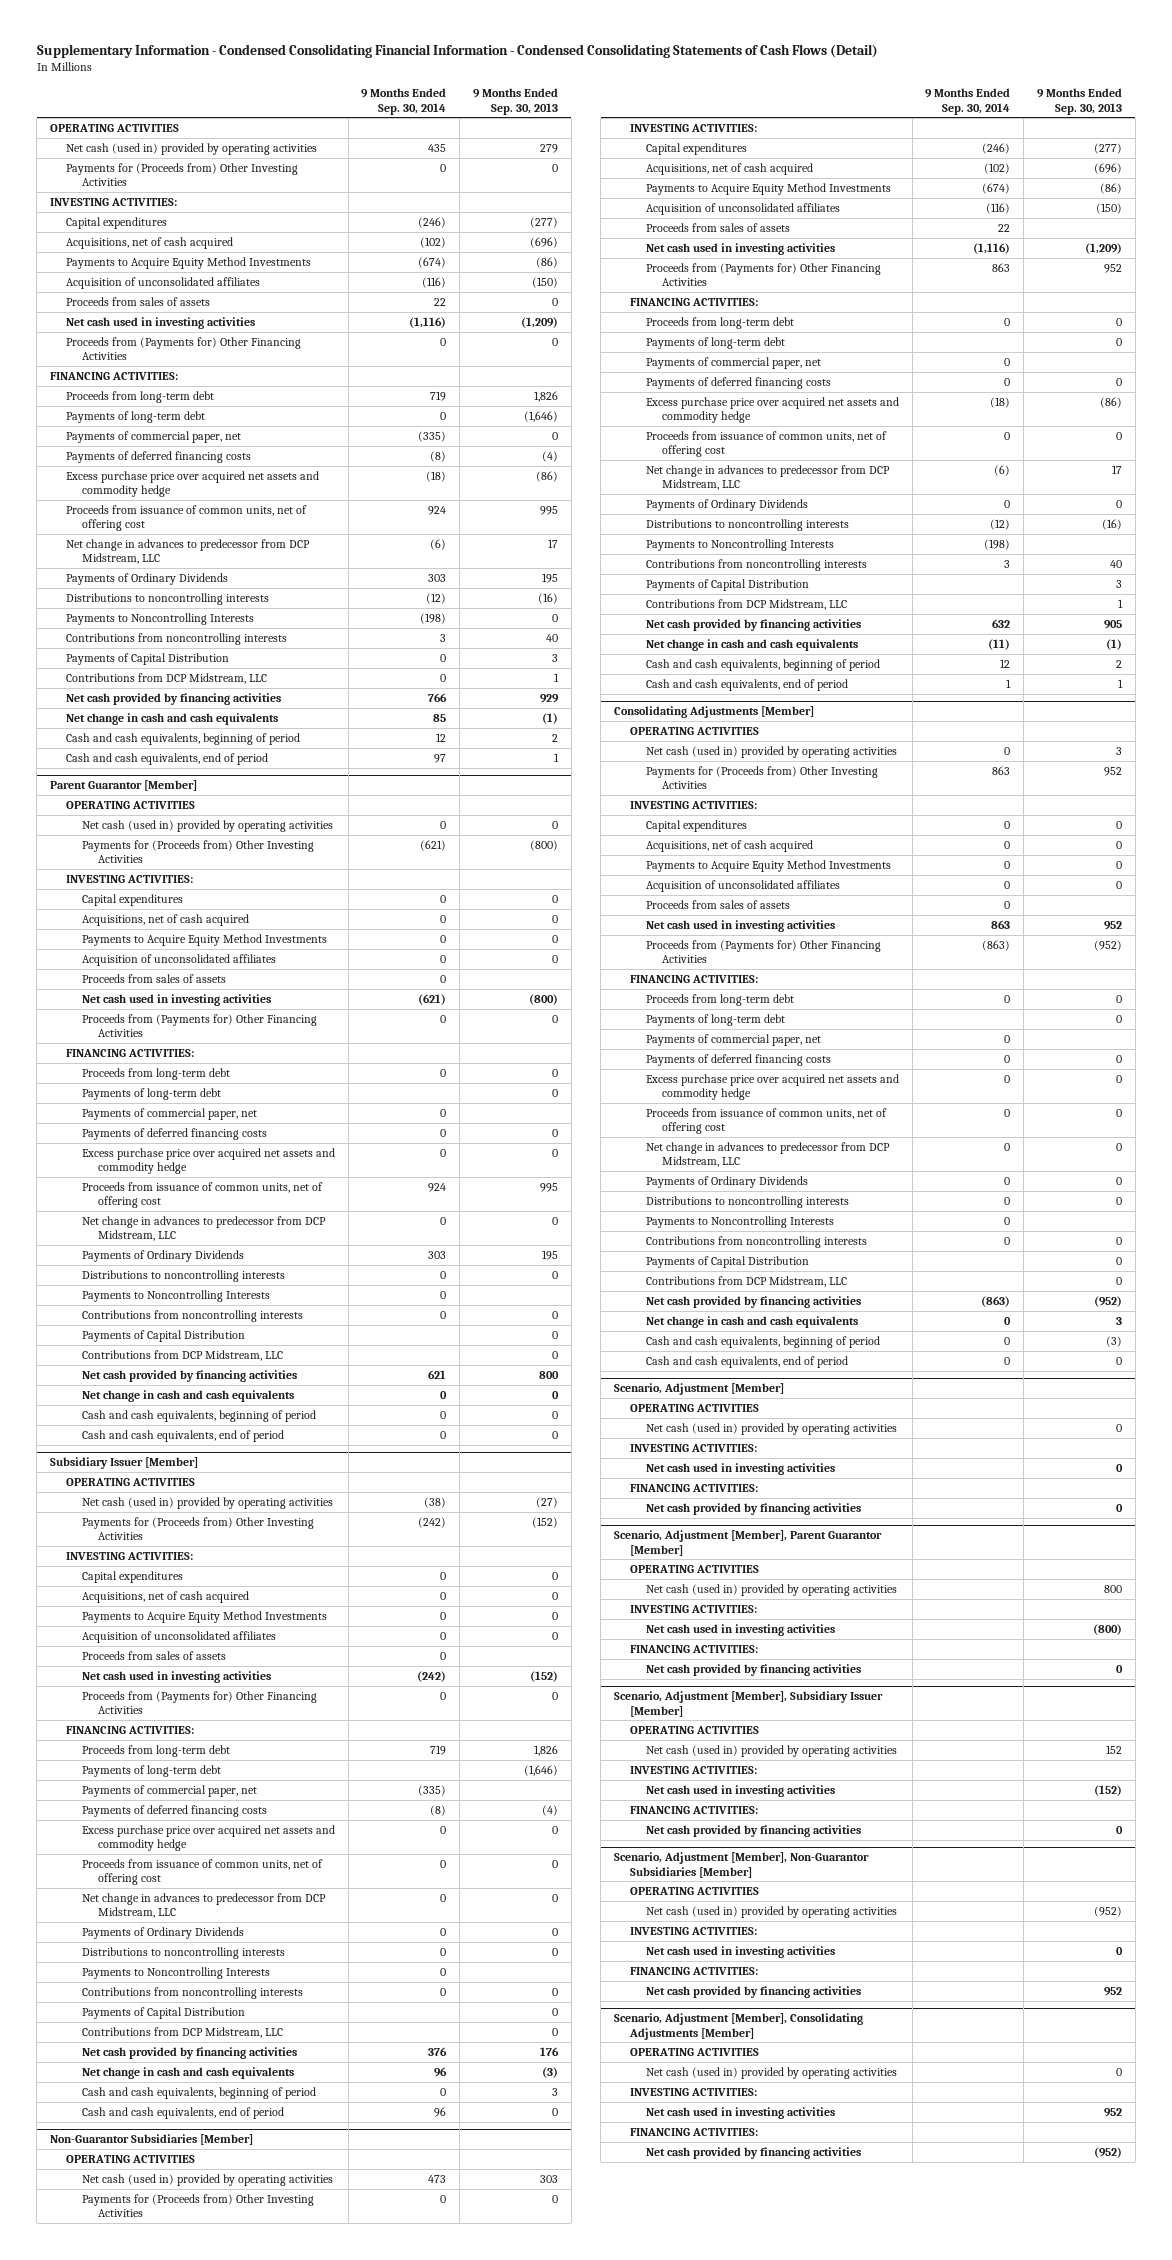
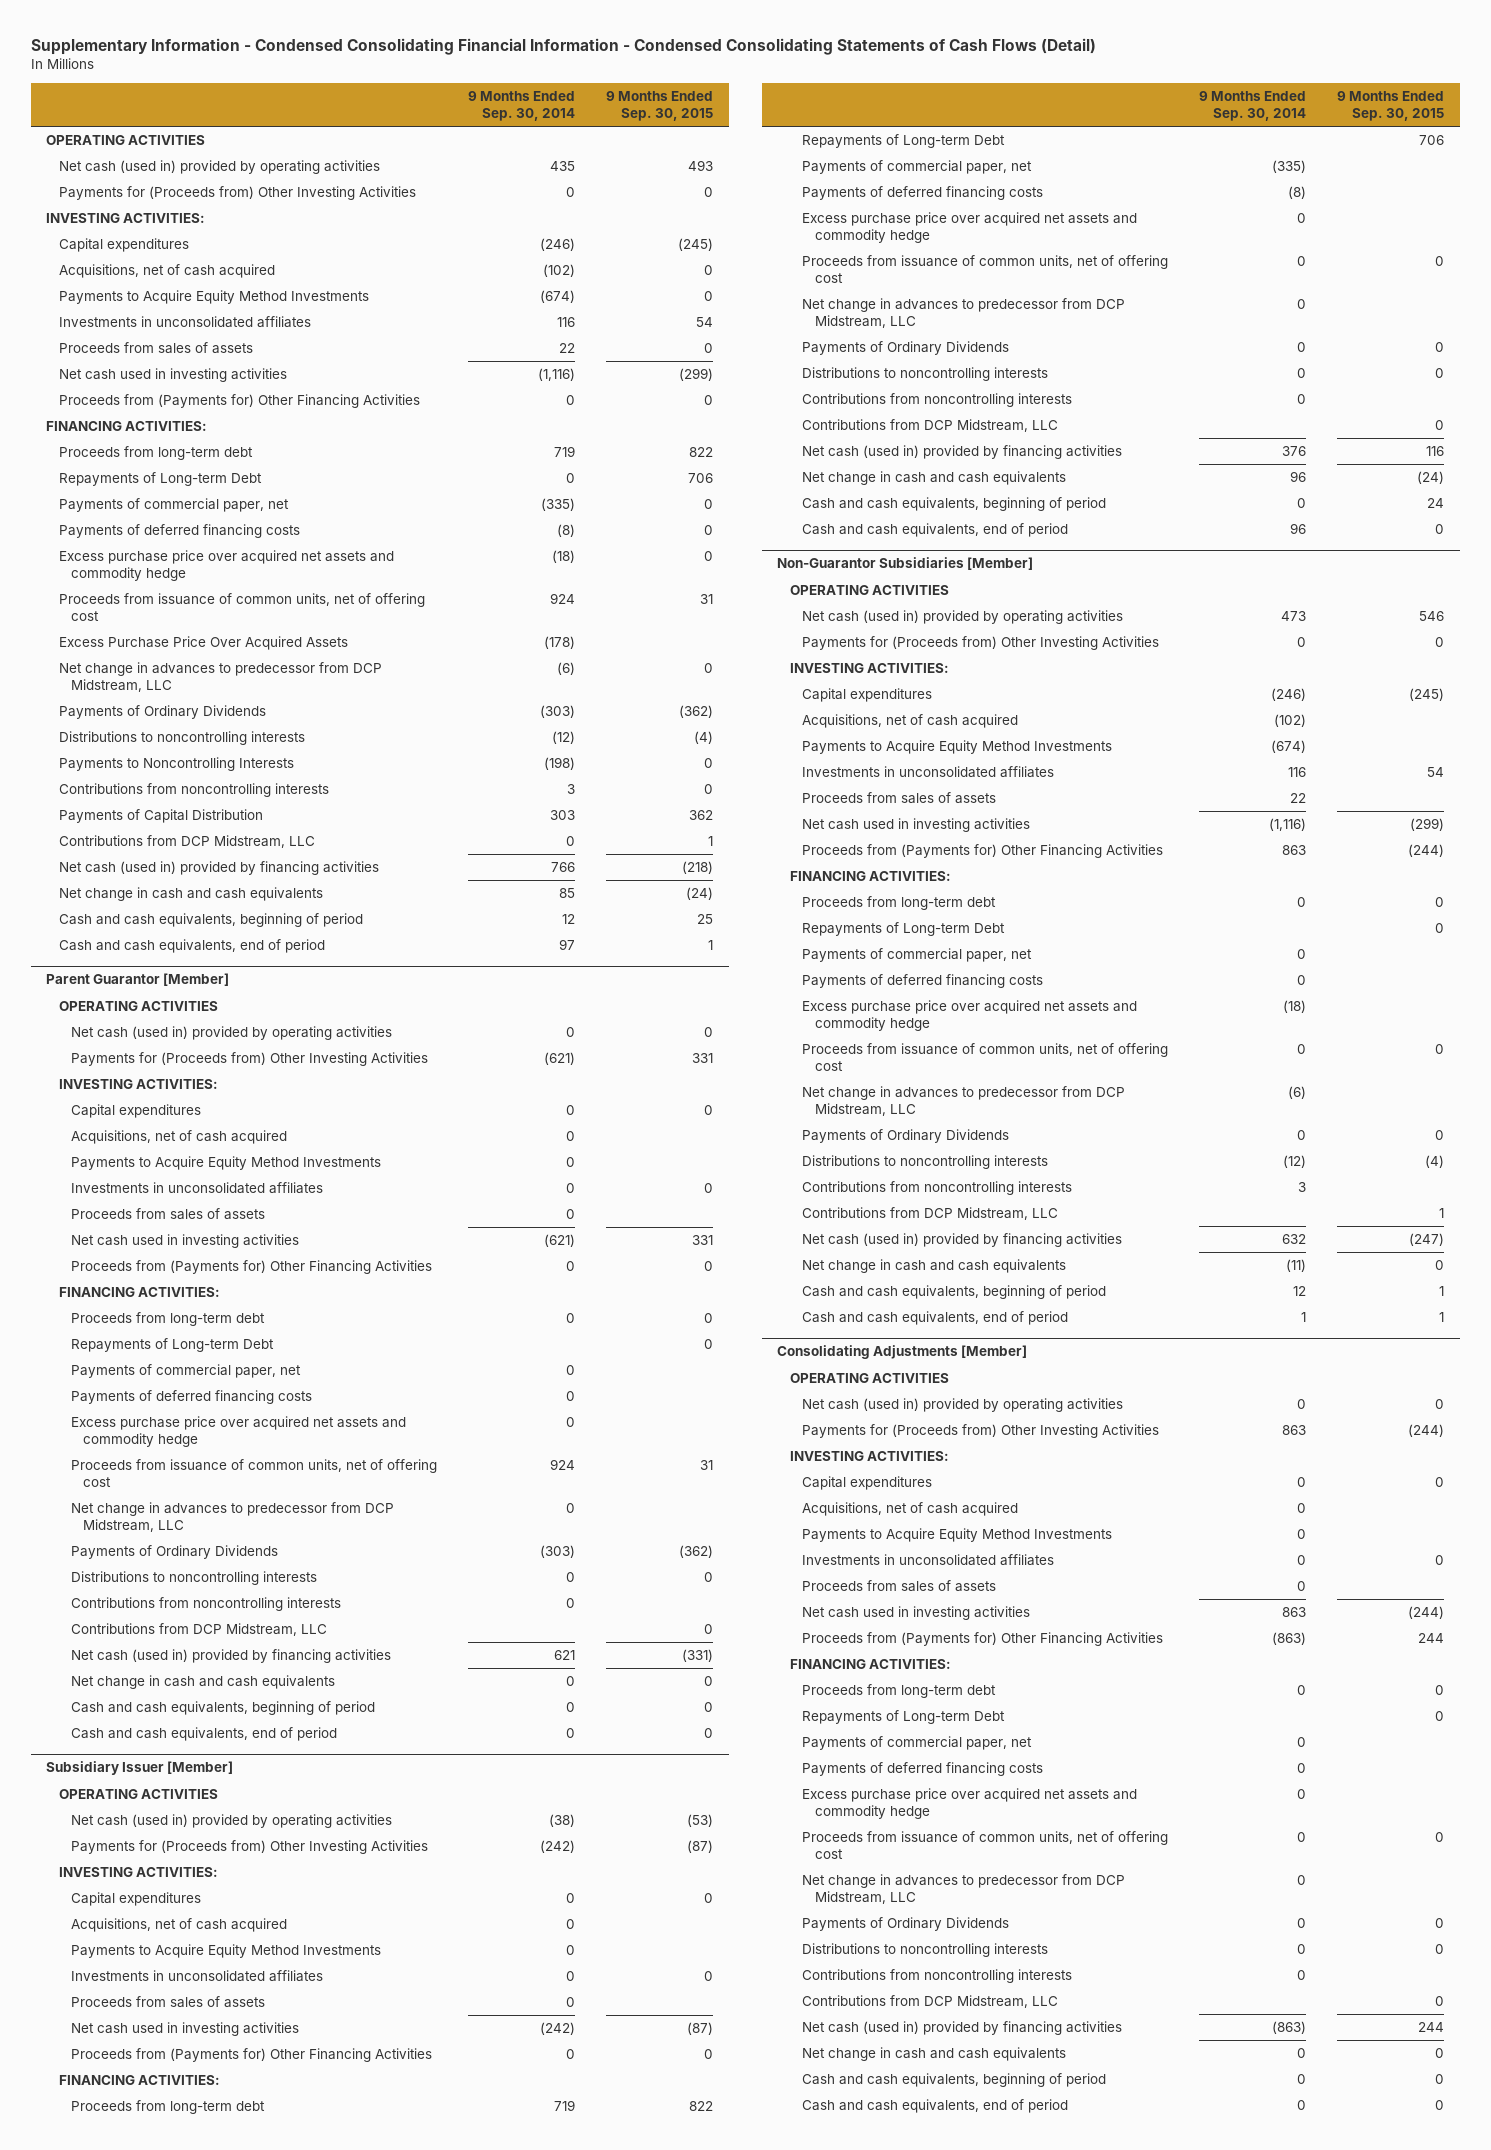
[472,88,558,115] 9 Months Ended Sep. 30, 2013 -> none
none -> [606,90,714,121] 9 Months Ended Sep. 30, 2015
[66,276,261,289] Acquisition of unconsolidated affiliates -> none
none -> [58,316,311,329] Investments in unconsolidated affiliates
[66,410,206,423] Payments of long-term debt -> [58,472,262,487] Repayments of Long-term Debt
none -> [58,636,348,651] Excess Purchase Price Over Acquired Assets
[428,573,447,582] 303 -> [540,705,576,719] (303)
[440,653,447,662] 0 -> [550,810,576,821] 303
[66,692,282,705] Net cash provided by financing activities -> [58,861,379,876] Net cash (used in) provided by financing activities
[81,953,276,966] Acquisition of unconsolidated affiliates -> none
none -> [71,1182,324,1195] Investments in unconsolidated affiliates
[81,1087,221,1100] Payments of long-term debt -> [71,1338,275,1353] Repayments of Long-term Debt
[428,1250,447,1259] 303 -> [540,1545,576,1559] (303)
[81,1289,270,1302] Payments to Noncontrolling Interests -> none
[81,1329,245,1342] Payments of Capital Distribution -> none
[81,1369,297,1382] Net cash provided by financing activities -> [71,1649,392,1664] Net cash (used in) provided by financing activities
[81,1630,276,1643] Acquisition of unconsolidated affiliates -> none
none -> [71,1970,324,1983] Investments in unconsolidated affiliates
[81,1764,221,1777] Payments of long-term debt -> [802,134,1006,149] Repayments of Long-term Debt
[81,1966,270,1979] Payments to Noncontrolling Interests -> none
[81,2006,245,2019] Payments of Capital Distribution -> none
[81,2046,297,2059] Net cash provided by financing activities -> [802,445,1123,460] Net cash (used in) provided by financing activities
[645,202,840,215] Acquisition of unconsolidated affiliates -> none
none -> [802,766,1055,779] Investments in unconsolidated affiliates
[645,336,785,349] Payments of long-term debt -> [802,922,1006,937] Repayments of Long-term Debt
[645,538,834,551] Payments to Noncontrolling Interests -> none
[645,578,809,591] Payments of Capital Distribution -> none
[645,618,861,631] Net cash provided by financing activities -> [802,1233,1123,1248] Net cash (used in) provided by financing activities
[645,879,840,892] Acquisition of unconsolidated affiliates -> none
none -> [802,1554,1055,1567] Investments in unconsolidated affiliates
[645,1013,785,1026] Payments of long-term debt -> [802,1710,1006,1725] Repayments of Long-term Debt
[645,1215,834,1228] Payments to Noncontrolling Interests -> none
[645,1255,809,1268] Payments of Capital Distribution -> none
[645,1295,861,1308] Net cash provided by financing activities -> [802,2021,1123,2036] Net cash (used in) provided by financing activities
[614,1383,785,1396] Scenario, Adjustment [Member] -> none
[629,1403,759,1412] OPERATING ACTIVITIES -> none
[645,1422,897,1435] Net cash (used in) provided by operating activities -> none
[629,1443,757,1452] INVESTING ACTIVITIES: -> none
[645,1462,835,1475] Net cash used in investing activities -> none
[629,1483,758,1492] FINANCING ACTIVITIES: -> none
[645,1502,861,1515] Net cash provided by financing activities -> none
[614,1530,883,1556] Scenario, Adjustment [Member], Parent Guarantor [Member] -> none
[629,1564,759,1573] OPERATING ACTIVITIES -> none
[645,1583,897,1596] Net cash (used in) provided by operating activities -> none
[629,1604,757,1613] INVESTING ACTIVITIES: -> none
[645,1623,835,1636] Net cash used in investing activities -> none
[629,1644,758,1653] FINANCING ACTIVITIES: -> none
[645,1663,861,1676] Net cash provided by financing activities -> none
[614,1691,884,1717] Scenario, Adjustment [Member], Subsidiary Issuer [Member] -> none
[629,1725,759,1734] OPERATING ACTIVITIES -> none
[645,1744,897,1757] Net cash (used in) provided by operating activities -> none
[629,1765,757,1774] INVESTING ACTIVITIES: -> none
[645,1784,835,1797] Net cash used in investing activities -> none
[629,1805,758,1814] FINANCING ACTIVITIES: -> none
[645,1824,861,1837] Net cash provided by financing activities -> none
[614,1852,870,1878] Scenario, Adjustment [Member], Non-Guarantor Subsidiaries [Member] -> none
[629,1886,759,1895] OPERATING ACTIVITIES -> none
[645,1905,897,1918] Net cash (used in) provided by operating activities -> none
[629,1926,757,1935] INVESTING ACTIVITIES: -> none
[645,1945,835,1958] Net cash used in investing activities -> none
[629,1966,758,1975] FINANCING ACTIVITIES: -> none
[645,1985,861,1998] Net cash provided by financing activities -> none
[614,2013,864,2040] Scenario, Adjustment [Member], Consolidating Adjustments [Member] -> none
[629,2047,759,2056] OPERATING ACTIVITIES -> none
[645,2066,897,2079] Net cash (used in) provided by operating activities -> none
[629,2087,757,2096] INVESTING ACTIVITIES: -> none
[645,2106,835,2119] Net cash used in investing activities -> none
[629,2127,758,2136] FINANCING ACTIVITIES: -> none
[645,2146,861,2159] Net cash provided by financing activities -> none

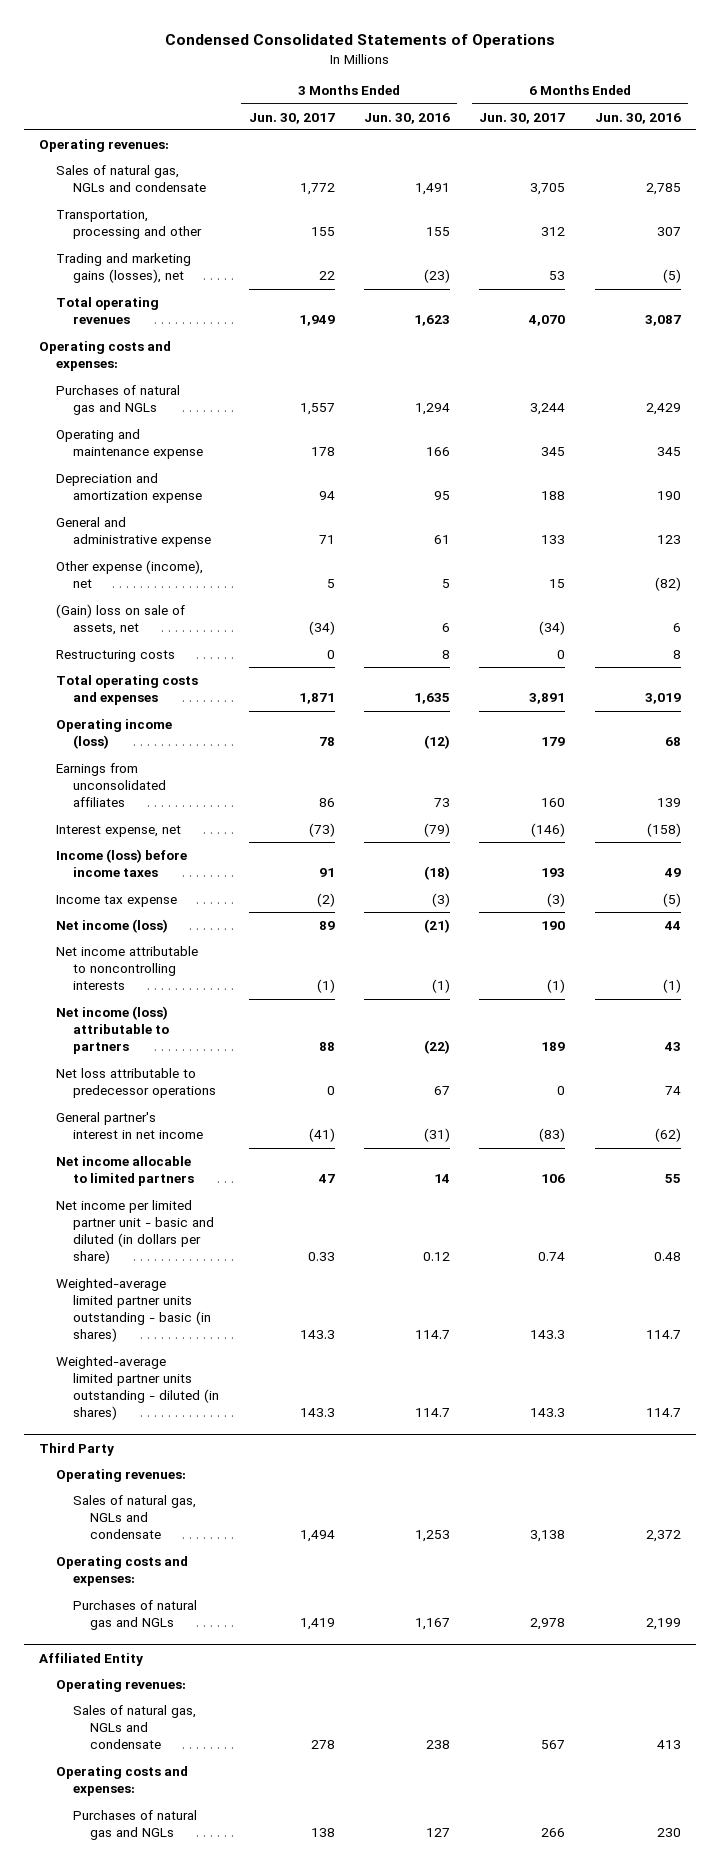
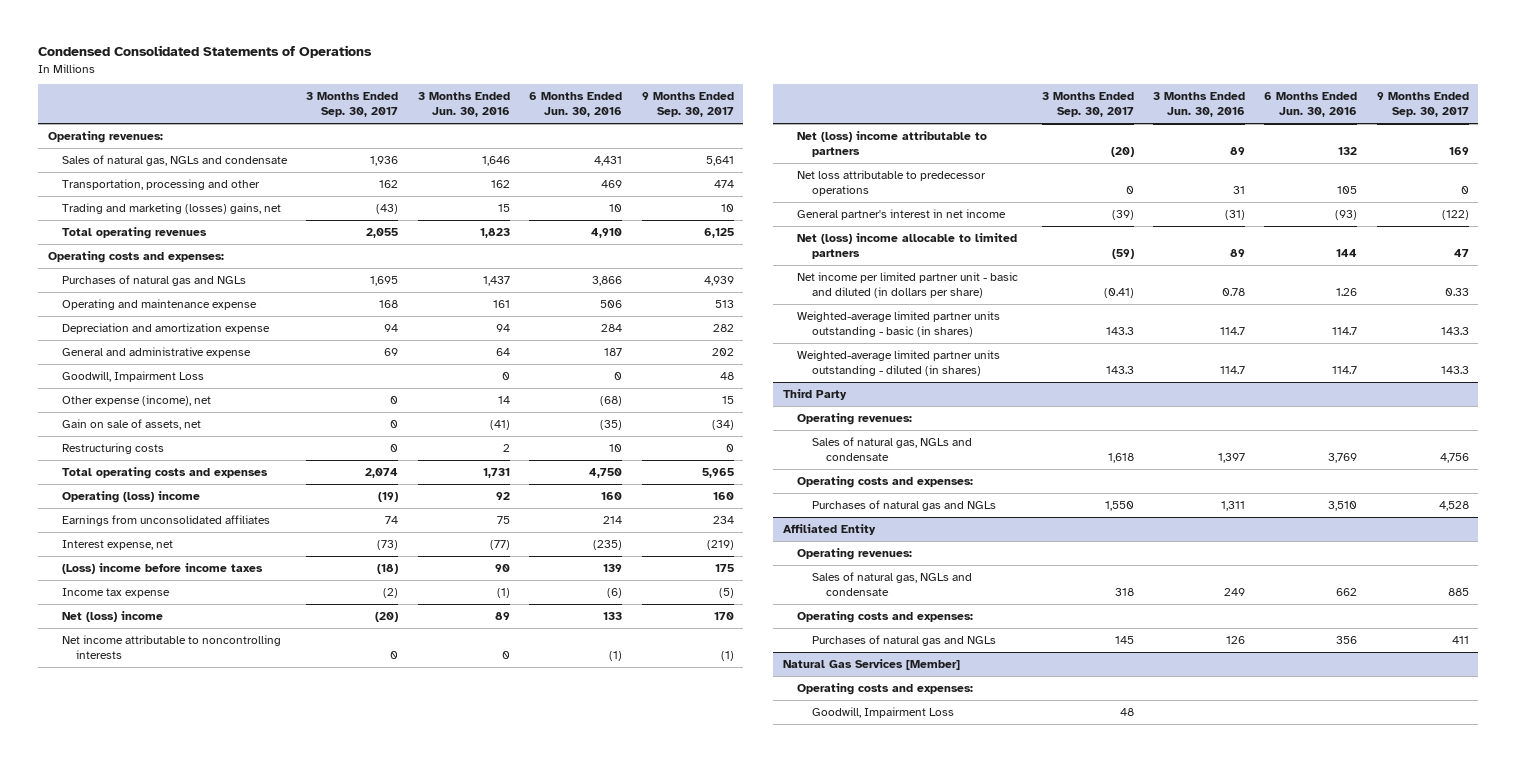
[248,112,335,124] Jun. 30, 2017 -> none
[479,112,566,124] Jun. 30, 2017 -> none
none -> [306,92,399,118] 3 Months Ended Sep. 30, 2017
none -> [641,92,734,118] 9 Months Ended Sep. 30, 2017
[415,183,451,196] 1,491 -> [481,155,510,166] 1,646
[645,183,681,196] 2,785 -> [594,155,623,166] 4,431
[426,227,451,237] 155 -> [490,179,510,188] 162
[656,227,681,237] 307 -> [601,179,623,188] 469
[56,252,192,284] Trading and marketing gains (losses), net -> [62,202,282,214] Trading and marketing (losses) gains, net
[424,269,451,284] (23) -> [497,203,510,212] 15
[662,269,681,284] (5) -> [609,203,623,212] 10
[414,315,451,327] 1,623 -> [479,227,510,238] 1,823
[644,315,681,327] 3,087 -> [591,227,623,238] 4,910
[415,403,451,416] 1,294 -> [482,275,510,286] 1,437
[645,403,681,416] 2,429 -> [592,275,623,286] 3,866
[426,447,451,457] 166 -> [492,299,510,308] 161
[656,447,681,457] 345 -> [600,299,623,308] 506
[434,491,451,501] 95 -> [495,323,510,332] 94
[656,491,681,501] 190 -> [601,323,623,332] 284
[434,535,451,545] 61 -> [495,347,510,356] 64
[656,535,681,545] 123 -> [604,347,623,356] 187
none -> [62,370,205,382] Goodwill, Impairment Loss
[442,579,451,589] 5 -> [497,395,510,404] 14
[654,577,681,592] (82) -> [600,395,623,406] (68)
[56,603,186,636] (Gain) loss on sale of assets, net -> [62,418,202,430] Gain on sale of assets, net
[442,623,451,633] 6 -> [489,419,510,430] (41)
[672,623,681,633] 6 -> [600,419,623,430] (35)
[442,649,451,659] 8 -> [502,443,510,452] 2
[672,649,681,659] 8 -> [609,443,623,452] 10
[414,693,451,705] 1,635 -> [482,467,510,478] 1,731
[644,693,681,705] 3,019 -> [589,467,623,478] 4,750
[56,718,173,750] Operating income (loss) -> [62,490,201,503] Operating (loss) income
[424,735,451,750] (12) -> [495,491,510,500] 92
[664,737,681,747] 68 -> [601,491,623,500] 160
[434,798,451,808] 73 -> [496,515,510,524] 75
[656,798,681,808] 139 -> [603,515,623,524] 214
[424,822,451,837] (79) -> [489,539,510,550] (77)
[646,822,681,837] (158) -> [593,539,623,550] (235)
[56,848,188,878] Income (loss) before income taxes -> [62,562,264,574] (Loss) income before income taxes
[424,866,451,881] (18) -> [494,563,510,572] 90
[663,868,681,878] 49 -> [603,563,623,572] 139
[432,892,451,907] (3) -> [496,587,510,598] (1)
[662,892,681,907] (5) -> [607,587,623,598] (6)
[56,918,169,933] Net income (loss) -> [62,610,164,622] Net (loss) income
[424,918,451,933] (21) -> [494,611,510,620] 89
[663,920,681,930] 44 -> [603,611,623,620] 133
[432,979,451,994] (1) -> [501,650,510,659] 0
[56,1005,170,1055] Net income (loss) attributable to partners -> [797,130,988,157] Net (loss) income attributable to partners
[424,1040,451,1055] (22) -> [1229,146,1245,155] 89
[663,1042,681,1052] 43 -> [1338,146,1358,155] 132
[434,1086,451,1096] 67 -> [1232,185,1245,194] 31
[664,1086,681,1096] 74 -> [1337,185,1358,194] 105
[654,1128,681,1143] (62) -> [1335,209,1358,220] (93)
[56,1155,195,1187] Net income allocable to limited partners -> [797,232,1018,259] Net (loss) income allocable to limited partners
[434,1174,451,1184] 14 -> [1229,248,1245,257] 89
[664,1174,681,1184] 55 -> [1336,248,1358,257] 144
[423,1252,451,1262] 0.12 -> [1221,287,1245,296] 0.78
[653,1252,681,1262] 0.48 -> [1336,287,1358,296] 1.26
[415,1530,451,1543] 1,253 -> [1217,452,1245,463] 1,397
[645,1530,681,1543] 2,372 -> [1328,452,1358,463] 3,769
[415,1618,451,1631] 1,167 -> [1220,500,1245,511] 1,311
[645,1618,681,1631] 2,199 -> [1328,500,1358,511] 3,510
[426,1740,451,1750] 238 -> [1223,587,1245,596] 249
[656,1740,681,1750] 413 -> [1336,587,1358,596] 662
[426,1828,451,1838] 127 -> [1225,635,1245,644] 126
[656,1828,681,1838] 230 -> [1336,635,1358,644] 356
none -> [782,658,960,670] Natural Gas Services [Member]
none -> [797,682,974,695] Operating costs and expenses:
none -> [811,706,954,718] Goodwill, Impairment Loss

